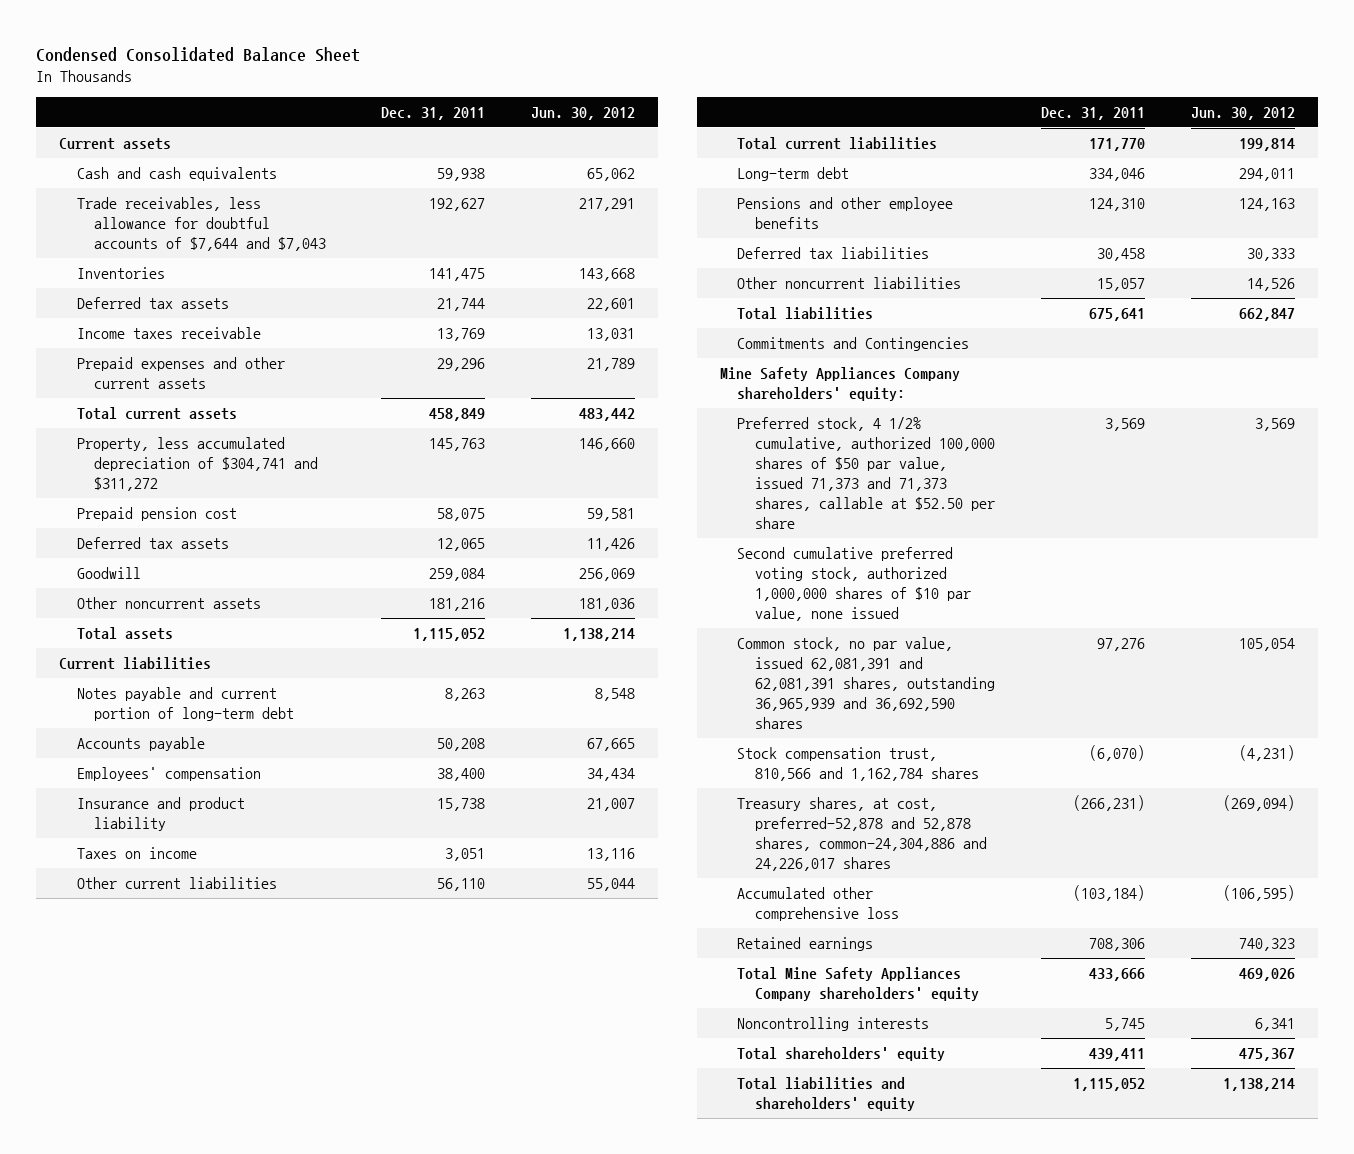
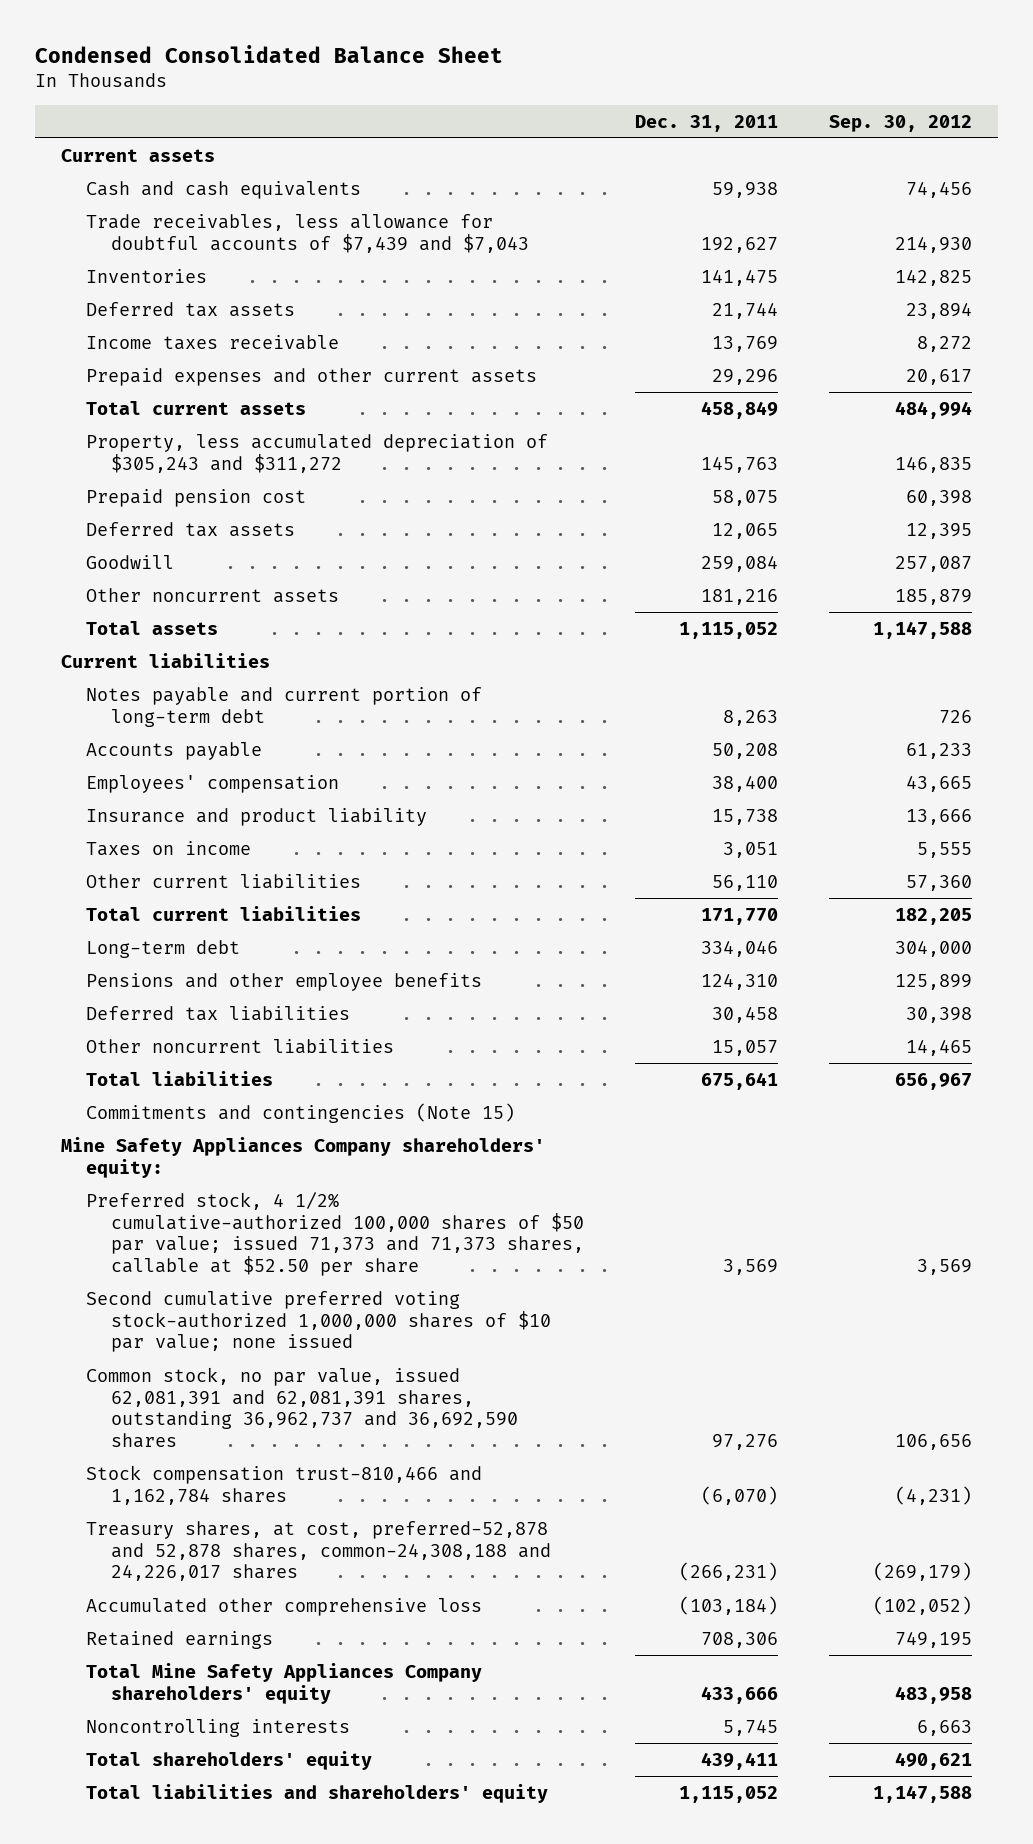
[530,106,635,120] Jun. 30, 2012 -> none
none -> [829,114,973,132] Sep. 30, 2012
[76,196,327,252] Trade receivables, less allowance for doubtful accounts of $7,644 and $7,043 -> [86,213,530,253] Trade receivables, less allowance for doubtful accounts of $7,439 and $7,043
[76,436,319,492] Property, less accumulated depreciation of $304,741 and $311,272 -> [86,433,549,473] Property, less accumulated depreciation of $305,243 and $311,272
[737,336,970,351] Commitments and Contingencies -> [86,1102,516,1123] Commitments and contingencies (Note 15)
[737,416,996,530] Preferred stock, 4 1/2% cumulative, authorized 100,000 shares of $50 par value, issued 71,373 and 71,373 shares, callable at $52.50 per share -> [86,1191,585,1277] Preferred stock, 4 1/2% cumulative-authorized 100,000 shares of $50 par value; issued 71,373 and 71,373 shares, callable at $52.50 per share
[737,546,972,622] Second cumulative preferred voting stock, authorized 1,000,000 shares of $10 par value, none issued -> [86,1290,552,1353] Second cumulative preferred voting stock-authorized 1,000,000 shares of $10 par value; none issued
[737,636,996,730] Common stock, no par value, issued 62,081,391 and 62,081,391 shares, outstanding 36,965,939 and 36,692,590 shares -> [86,1366,519,1449] Common stock, no par value, issued 62,081,391 and 62,081,391 shares, outstanding 36,962,737 and 36,692,590 shares
[737,746,980,782] Stock compensation trust, 810,566 and 1,162,784 shares -> [86,1464,483,1505] Stock compensation trust-810,466 and 1,162,784 shares
[737,796,988,872] Treasury shares, at cost, preferred-52,878 and 52,878 shares, common-24,304,886 and 24,226,017 shares -> [86,1520,552,1582] Treasury shares, at cost, preferred-52,878 and 52,878 shares, common-24,308,188 and 24,226,017 shares

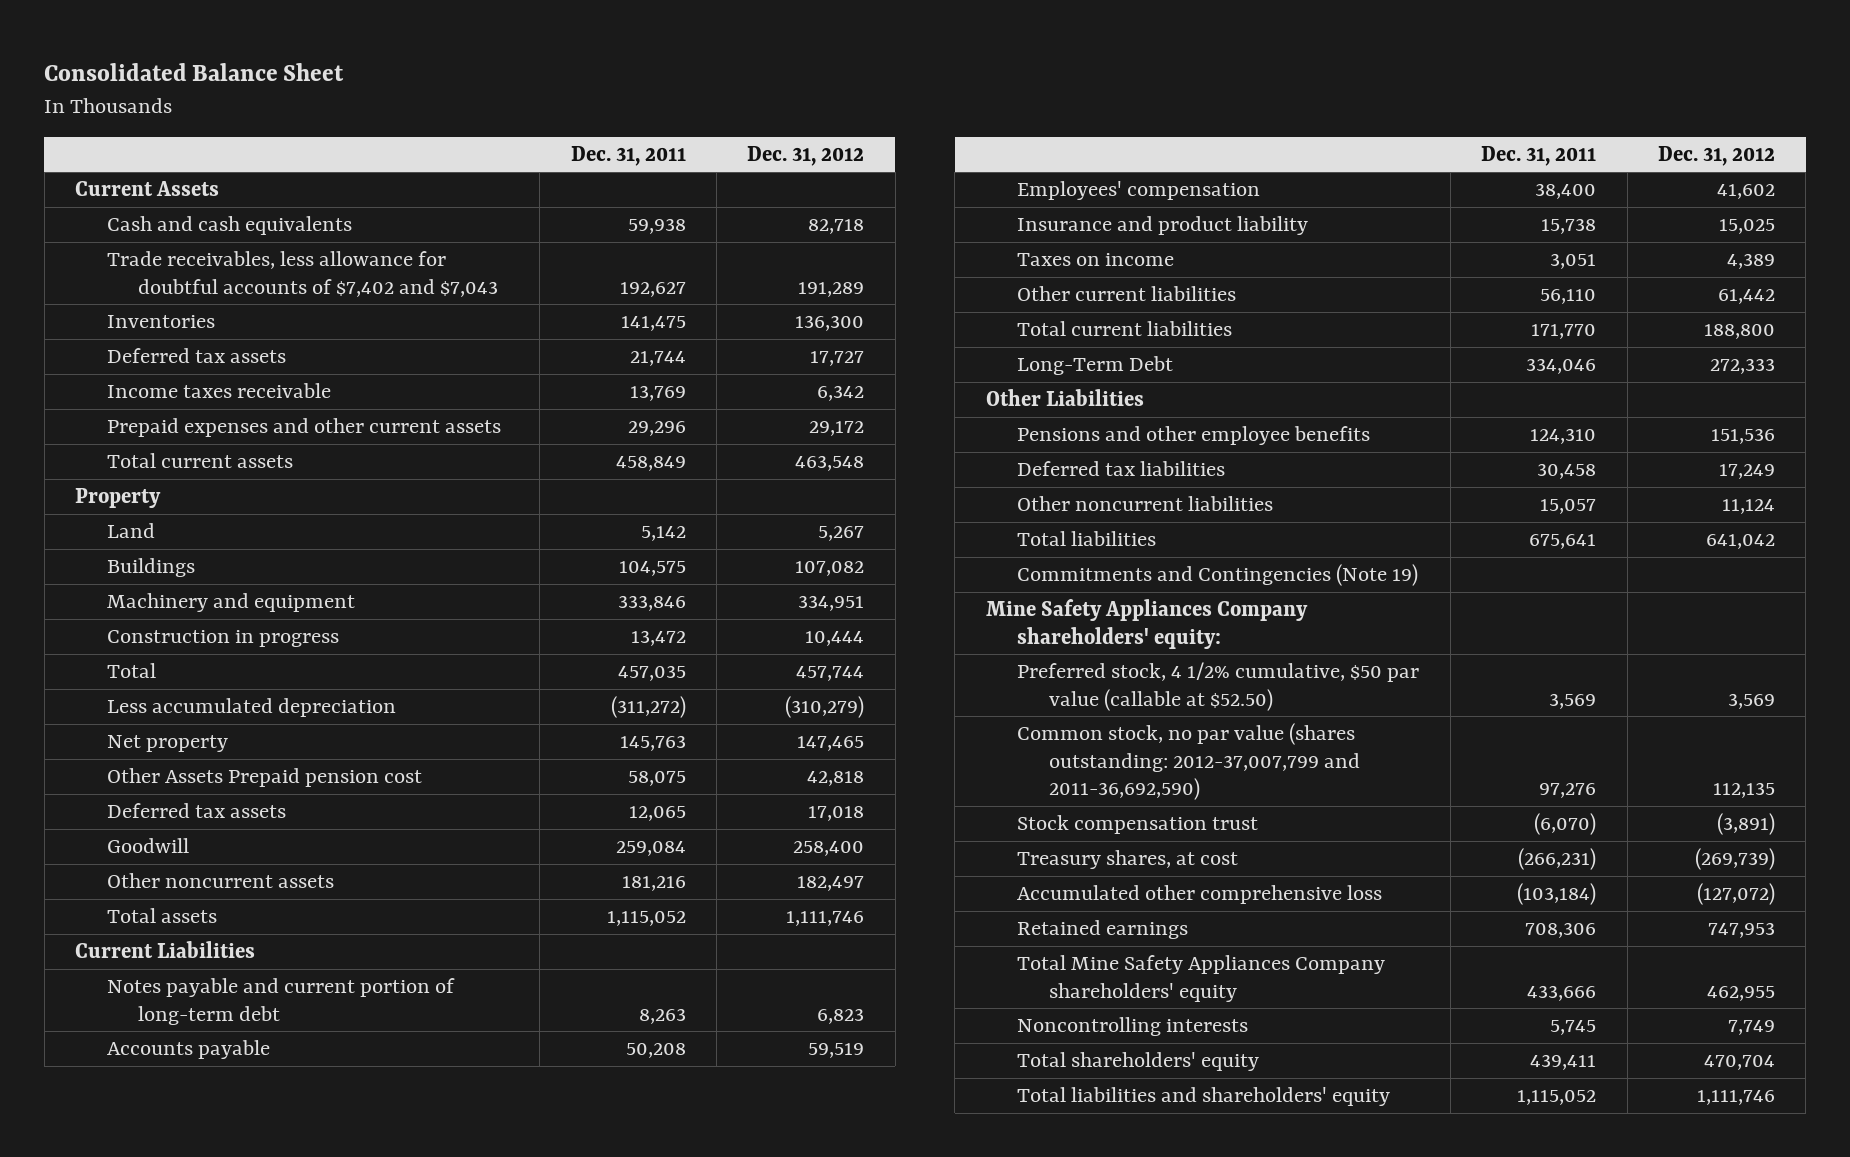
[35,45,504,64] Condensed Consolidated Balance Sheet -> [44,62,345,81] Consolidated Balance Sheet
[829,114,973,132] Sep. 30, 2012 -> none
none -> [747,145,865,166] Dec. 31, 2012
[60,148,215,162] Current assets -> [75,181,220,197] Current Assets
[86,213,530,253] Trade receivables, less allowance for doubtful accounts of $7,439 and $7,043 -> [106,251,499,297] Trade receivables, less allowance for doubtful accounts of $7,402 and $7,043
none -> [75,488,162,509] Property
none -> [106,523,155,539] Land
none -> [106,558,195,578] Buildings
none -> [106,593,355,613] Machinery and equipment
none -> [106,630,339,648] Construction in progress
none -> [106,663,156,679] Total
none -> [106,698,396,718] Less accumulated depreciation
[86,433,549,473] Property, less accumulated depreciation of $305,243 and $311,272 -> [106,735,228,753] Net property
[86,488,307,507] Prepaid pension cost -> [106,768,422,788] Other Assets Prepaid pension cost
[60,652,270,668] Current liabilities -> [75,941,256,959] Current Liabilities
[86,939,241,958] Long-term debt -> [1017,356,1174,376] Long-Term Debt
none -> [985,389,1144,407] Other Liabilities
[86,1102,516,1123] Commitments and contingencies (Note 15) -> [1017,564,1419,587] Commitments and Contingencies (Note 19)
[86,1290,552,1353] Second cumulative preferred voting stock-authorized 1,000,000 shares of $10 par value; none issued -> none
[86,1191,585,1277] Preferred stock, 4 1/2% cumulative-authorized 100,000 shares of $50 par value; issued 71,373 and 71,373 shares, callable at $52.50 per share -> [1017,662,1420,711] Preferred stock, 4 1/2% cumulative, $50 par value (callable at $52.50)
[86,1366,519,1449] Common stock, no par value, issued 62,081,391 and 62,081,391 shares, outstanding 36,962,737 and 36,692,590 shares -> [1017,723,1360,801] Common stock, no par value (shares outstanding: 2012-37,007,799 and 2011-36,692,590)
[86,1464,483,1505] Stock compensation trust-810,466 and 1,162,784 shares -> [1017,815,1259,835] Stock compensation trust
[86,1520,552,1582] Treasury shares, at cost, preferred-52,878 and 52,878 shares, common-24,308,188 and 24,226,017 shares -> [1017,850,1239,870] Treasury shares, at cost

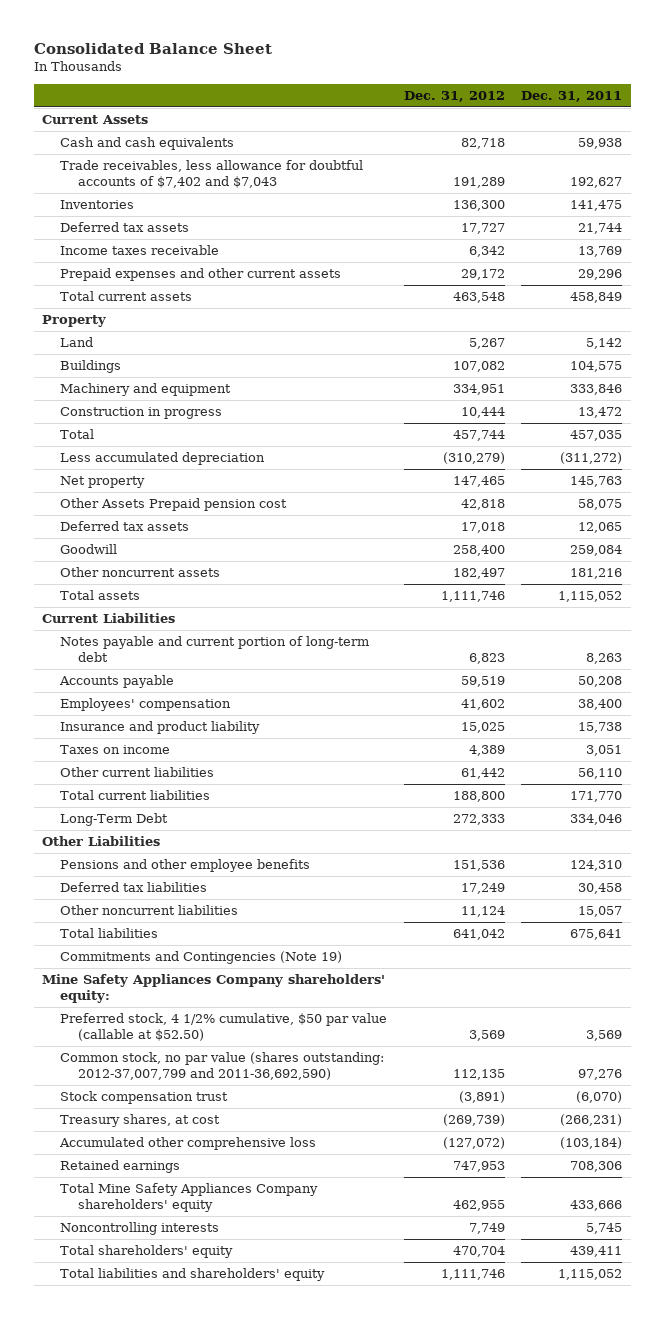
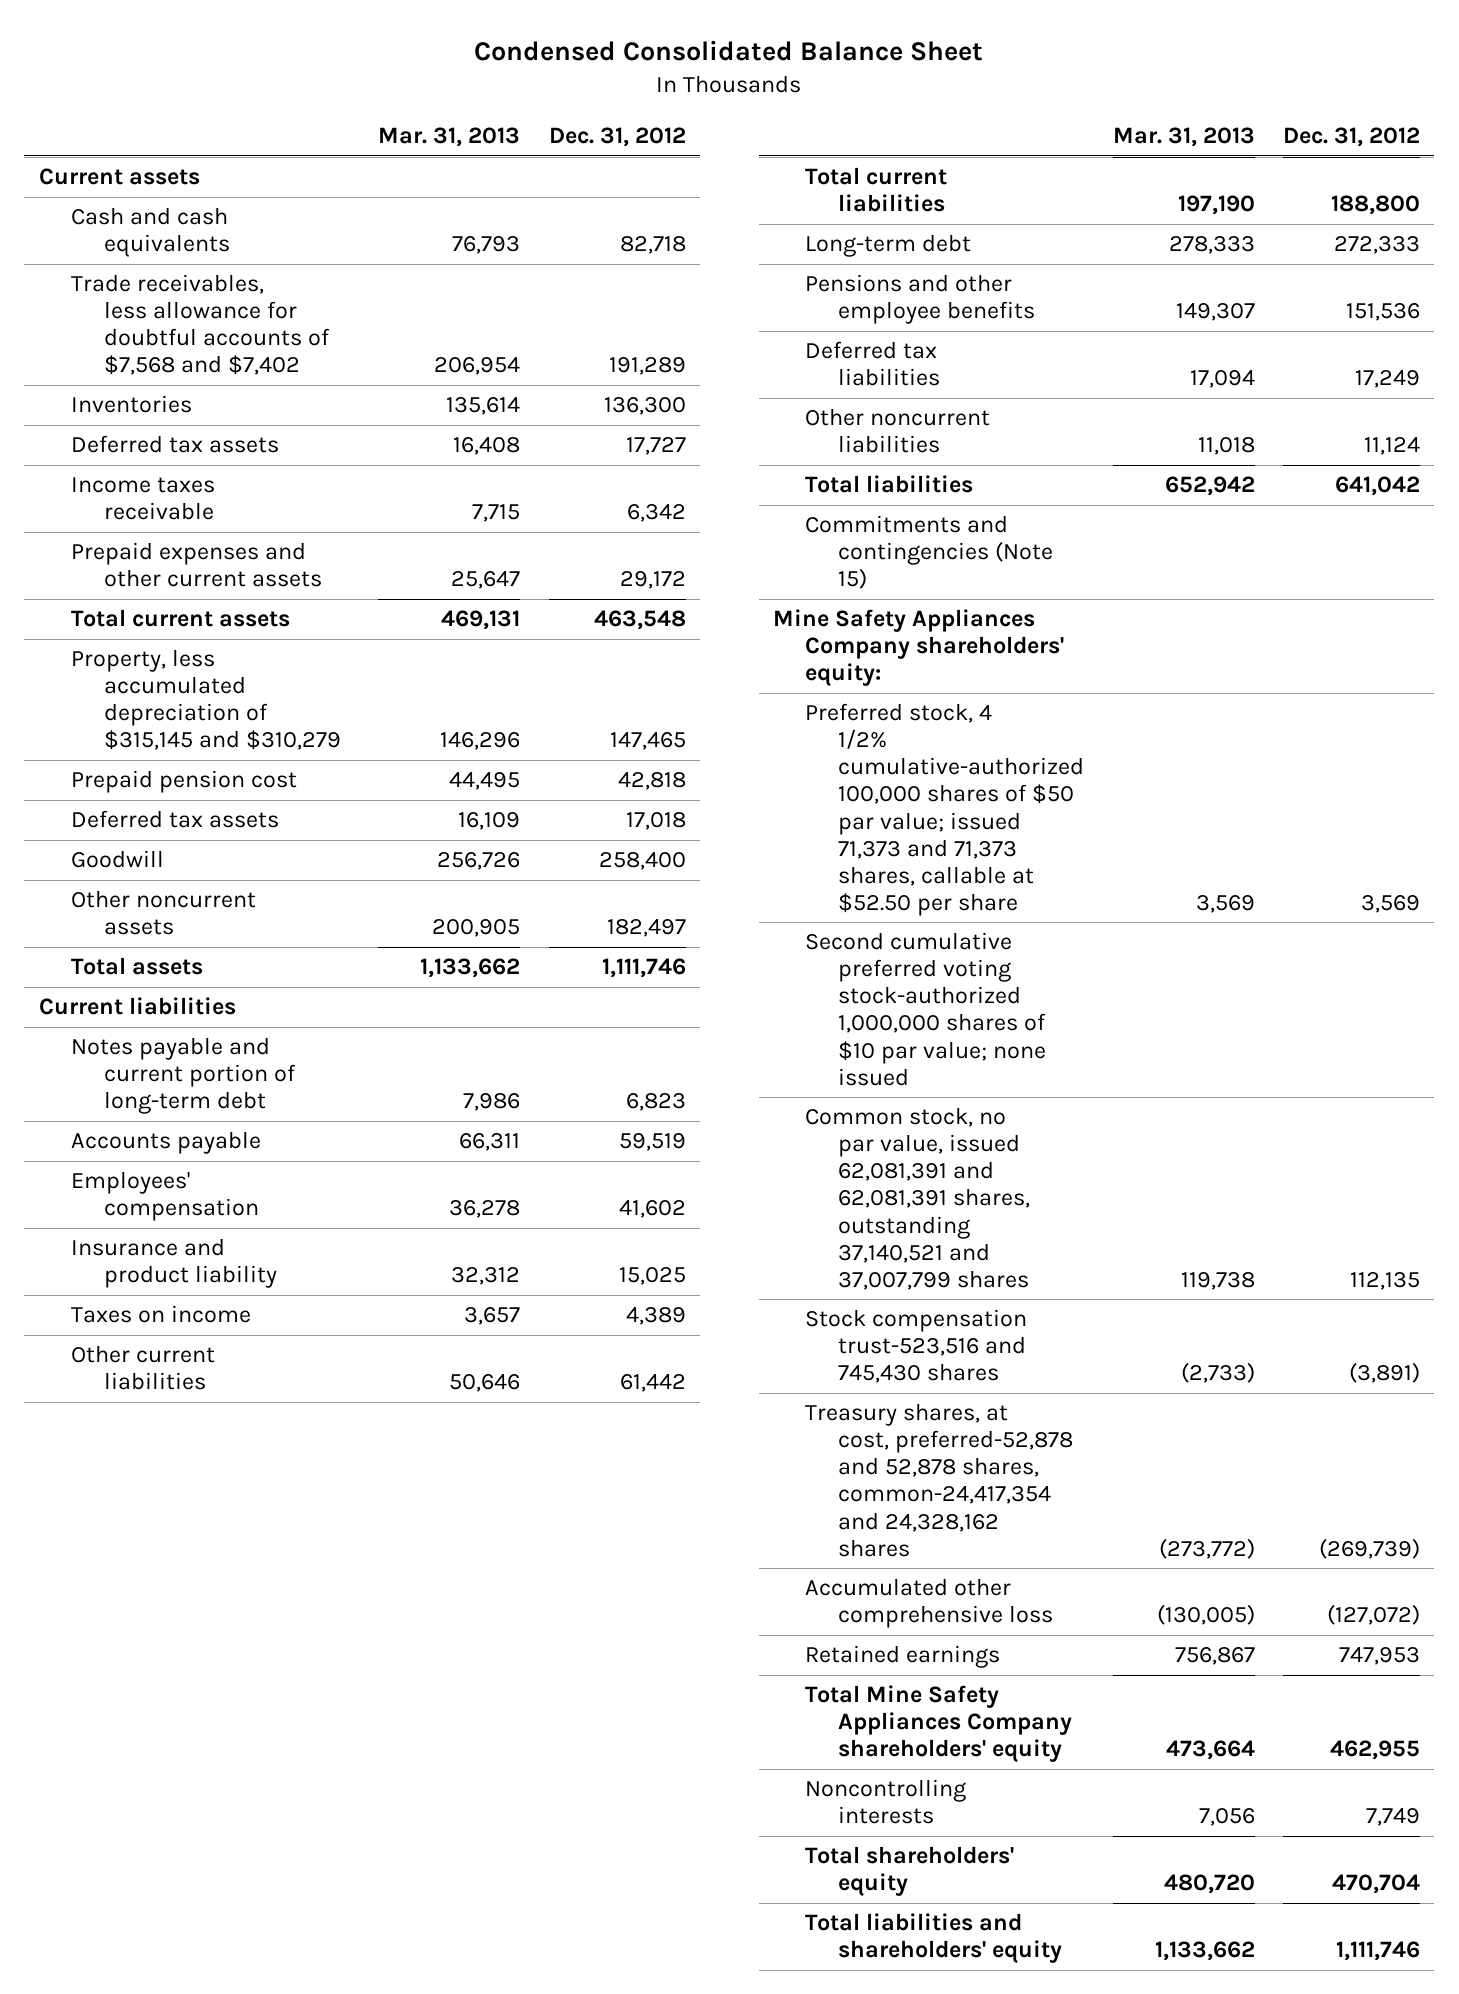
[33,42,272,54] Consolidated Balance Sheet -> [474,40,984,62] Condensed Consolidated Balance Sheet
[521,91,623,103] Dec. 31, 2011 -> none
none -> [378,126,521,147] Mar. 31, 2013
[42,115,149,125] Current Assets -> [38,168,200,186] Current assets
[60,160,364,189] Trade receivables, less allowance for doubtful accounts of $7,402 and $7,043 -> [71,274,330,376] Trade receivables, less allowance for doubtful accounts of $7,568 and $7,402
[42,315,107,328] Property -> none
[60,337,94,348] Land -> none
[60,360,122,374] Buildings -> none
[60,383,232,397] Machinery and equipment -> none
[60,407,223,420] Construction in progress -> none
[60,429,95,440] Total -> none
[60,452,266,466] Less accumulated depreciation -> none
[60,476,146,489] Net property -> [71,649,341,751] Property, less accumulated depreciation of $315,145 and $310,279
[60,498,288,512] Other Assets Prepaid pension cost -> [71,770,298,794] Prepaid pension cost
[42,613,176,624] Current Liabilities -> [38,997,236,1016] Current liabilities
[42,836,161,847] Other Liabilities -> none
[60,813,169,827] Long-Term Debt -> [805,234,972,258] Long-term debt
[60,951,343,965] Commitments and Contingencies (Note 19) -> [805,515,1054,590] Commitments and contingencies (Note 15)
[60,1013,388,1042] Preferred stock, 4 1/2% cumulative, $50 par value (callable at $52.50) -> [805,703,1085,916] Preferred stock, 4 1/2% cumulative-authorized 100,000 shares of $50 par value; issued 71,373 and 71,373 shares, callable at $52.50 per share
none -> [805,932,1047,1086] Second cumulative preferred voting stock-authorized 1,000,000 shares of $10 par value; none issued
[60,1052,385,1081] Common stock, no par value (shares outstanding: 2012-37,007,799 and 2011-36,692,590) -> [805,1107,1031,1290] Common stock, no par value, issued 62,081,391 and 62,081,391 shares, outstanding 37,140,521 and 37,007,799 shares
[60,1091,229,1105] Stock compensation trust -> [805,1309,1028,1384] Stock compensation trust-523,516 and 745,430 shares
[60,1114,221,1128] Treasury shares, at cost -> [805,1403,1074,1557] Treasury shares, at cost, preferred-52,878 and 52,878 shares, common-24,417,354 and 24,328,162 shares

